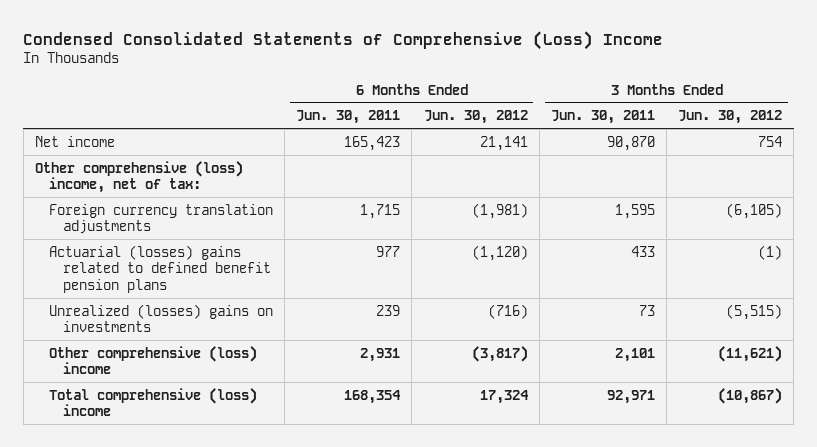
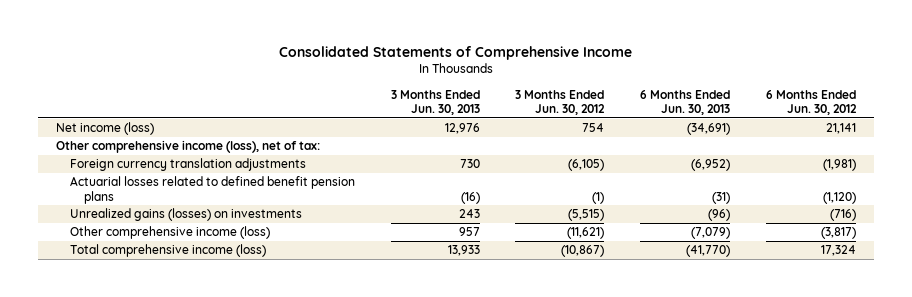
[23,30,664,50] Condensed Consolidated Statements of Comprehensive (Loss) Income -> [278,45,632,60] Consolidated Statements of Comprehensive Income
[296,110,401,125] Jun. 30, 2011 -> none
[550,110,655,125] Jun. 30, 2011 -> none
none -> [390,89,480,115] 3 Months Ended Jun. 30, 2013
none -> [640,89,731,115] 6 Months Ended Jun. 30, 2013
[34,135,115,147] Net income -> [55,122,154,136] Net income (loss)
[34,160,243,194] Other comprehensive (loss) income, net of tax: -> [55,140,320,154] Other comprehensive income (loss), net of tax:
[48,244,271,293] Actuarial (losses) gains related to defined benefit pension plans -> [69,176,355,204] Actuarial losses related to defined benefit pension plans
[48,303,273,333] Unrealized (losses) gains on investments -> [69,208,302,222] Unrealized gains (losses) on investments
[48,345,257,375] Other comprehensive (loss) income -> [69,226,270,240] Other comprehensive income (loss)
[48,387,257,417] Total comprehensive (loss) income -> [69,244,266,258] Total comprehensive income (loss)

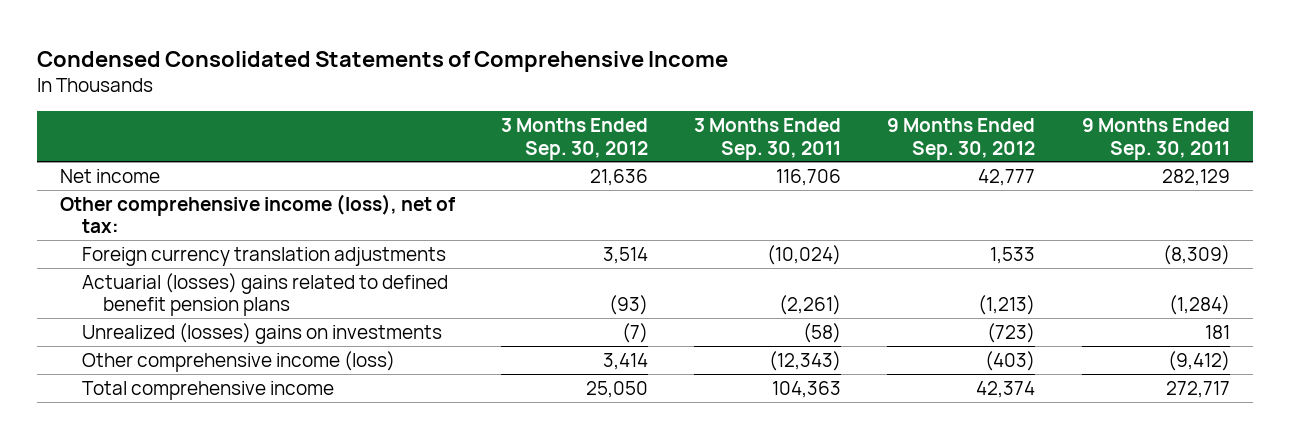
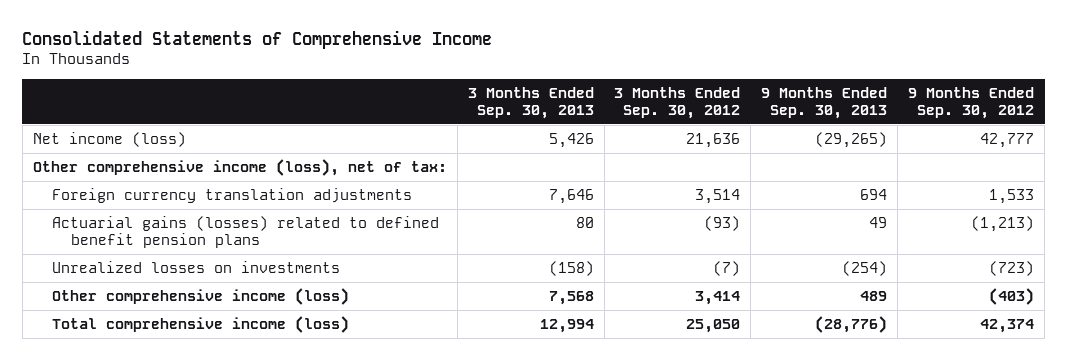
[37,50,729,72] Condensed Consolidated Statements of Comprehensive Income -> [22,29,493,49] Consolidated Statements of Comprehensive Income
[694,118,842,160] 3 Months Ended Sep. 30, 2011 -> none
[1081,118,1230,160] 9 Months Ended Sep. 30, 2011 -> none
none -> [467,86,594,119] 3 Months Ended Sep. 30, 2013
none -> [761,86,888,119] 9 Months Ended Sep. 30, 2013
[60,168,161,183] Net income -> [32,132,186,148] Net income (loss)
[81,272,448,317] Actuarial (losses) gains related to defined benefit pension plans -> [51,216,439,249] Actuarial gains (losses) related to defined benefit pension plans
[81,322,442,344] Unrealized (losses) gains on investments -> [51,261,340,274] Unrealized losses on investments
[81,380,334,400] Total comprehensive income -> [51,316,349,334] Total comprehensive income (loss)

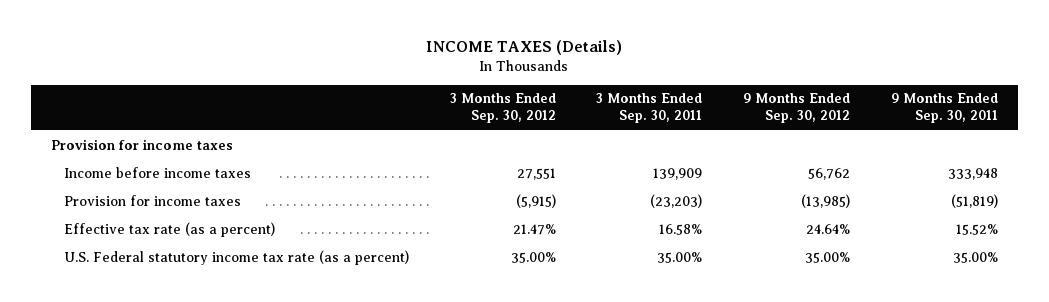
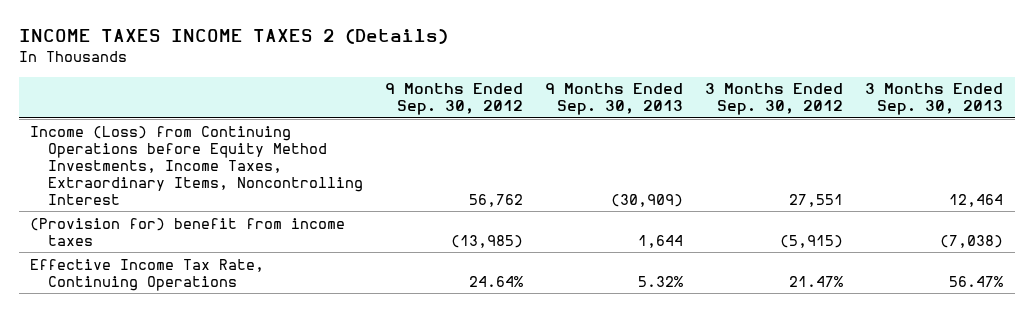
[426,40,623,56] INCOME TAXES (Details) -> [19,29,449,45] INCOME TAXES INCOME TAXES 2 (Details)
[596,93,703,124] 3 Months Ended Sep. 30, 2011 -> none
[890,93,998,124] 9 Months Ended Sep. 30, 2011 -> none
none -> [545,83,684,116] 9 Months Ended Sep. 30, 2013
none -> [865,83,1004,116] 3 Months Ended Sep. 30, 2013
[50,138,233,150] Provision for income taxes -> none
[63,249,409,265] U.S. Federal statutory income tax rate (as a percent) -> none
[63,166,251,178] Income before income taxes -> [30,125,363,205] Income (Loss) from Continuing Operations before Equity Method Investments, Income Taxes, Extraordinary Items, Noncontrolling Interest
[63,194,241,206] Provision for income taxes -> [30,217,346,246] (Provision for) benefit from income taxes
[63,221,275,237] Effective tax rate (as a percent) -> [30,258,265,291] Effective Income Tax Rate, Continuing Operations

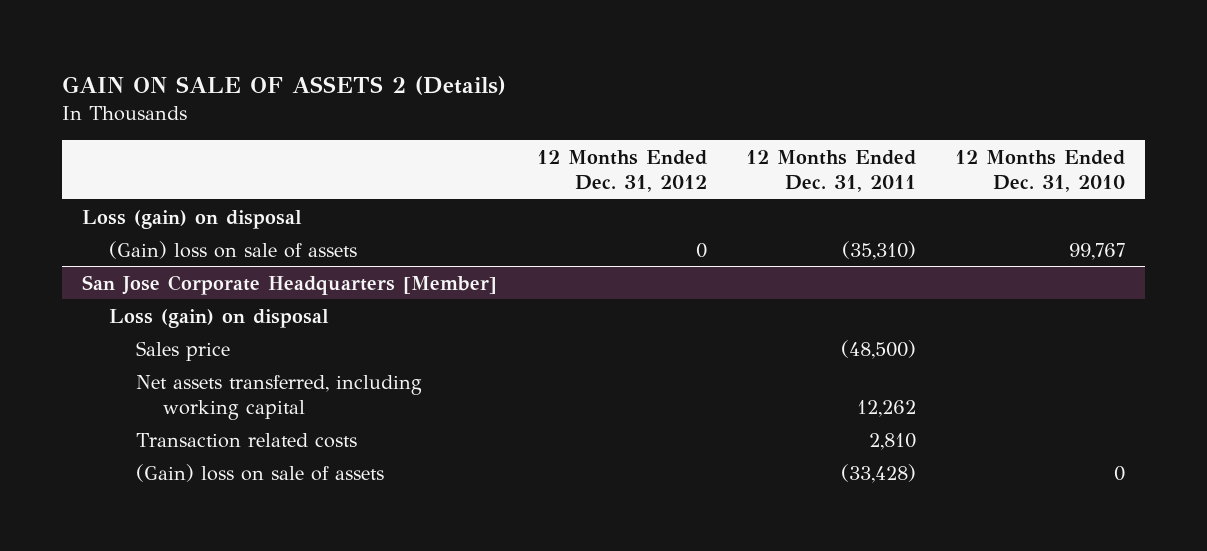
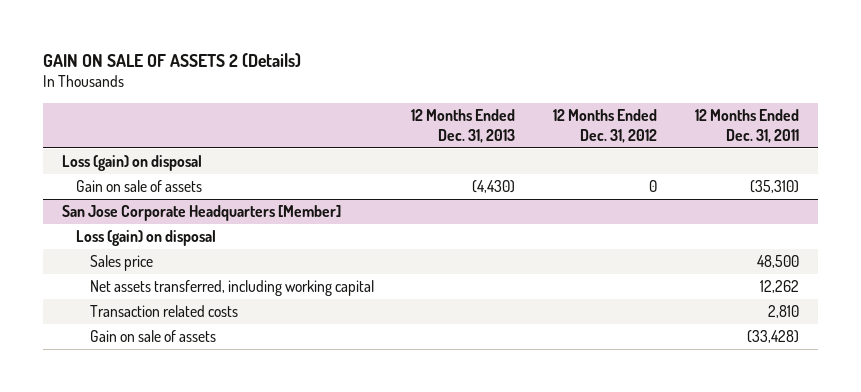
[955,149,1126,192] 12 Months Ended Dec. 31, 2010 -> none
none -> [411,108,516,143] 12 Months Ended Dec. 31, 2013
[109,240,358,259] (Gain) loss on sale of assets -> [75,180,202,193] Gain on sale of assets
[840,339,916,359] (48,500) -> [757,255,800,269] 48,500
[136,463,385,482] (Gain) loss on sale of assets -> [89,330,216,343] Gain on sale of assets

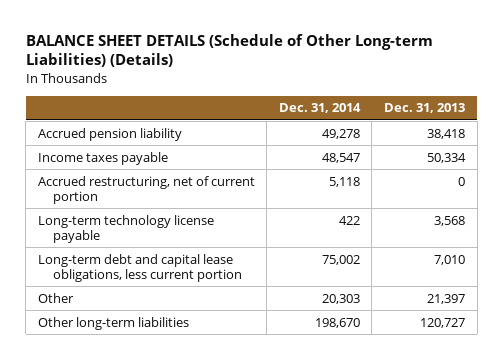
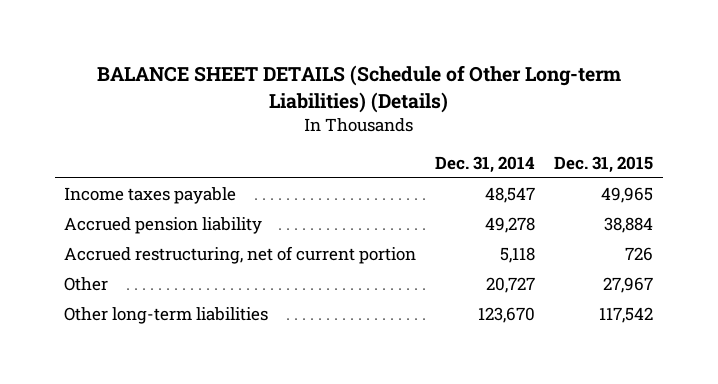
[384,103,466,114] Dec. 31, 2013 -> none
none -> [554,155,654,173] Dec. 31, 2015
[37,127,182,141] Accrued pension liability -> [64,217,263,235] Accrued pension liability
[37,214,214,243] Long-term technology license payable -> none
[37,253,242,282] Long-term debt and capital lease obligations, less current portion -> none
[321,293,360,304] 20,303 -> [486,277,536,294] 20,727
[314,317,360,328] 198,670 -> [478,307,536,324] 123,670

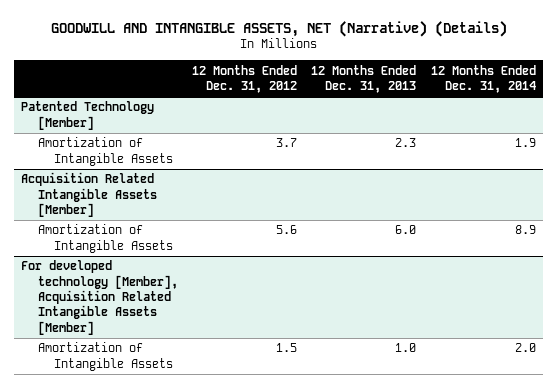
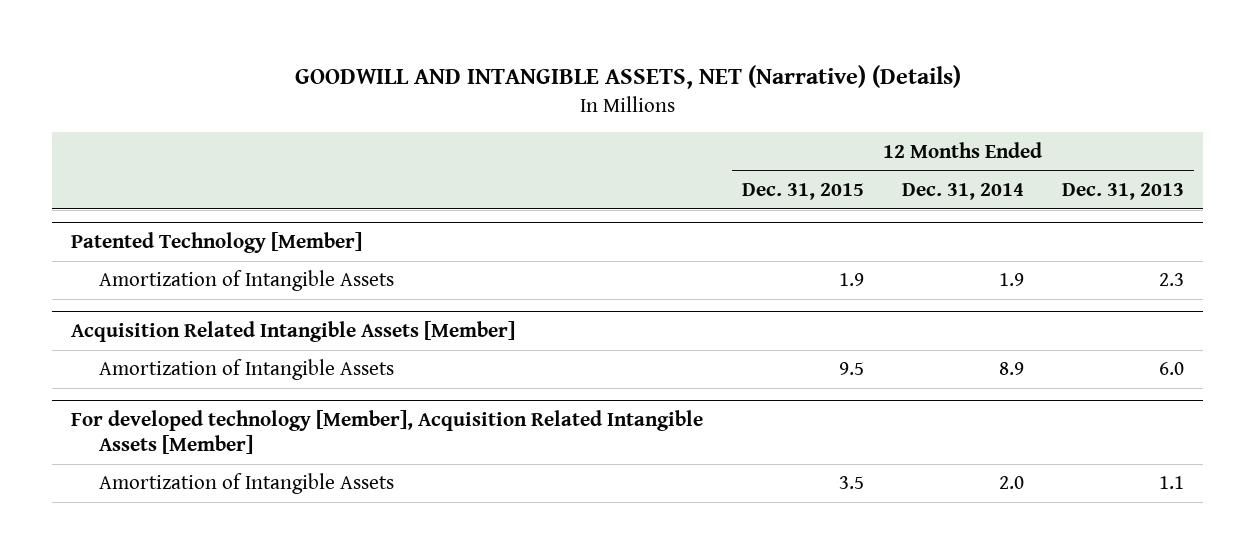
[192,64,298,93] 12 Months Ended Dec. 31, 2012 -> none
none -> [741,182,864,200] Dec. 31, 2015
[395,343,417,353] 1.0 -> [1158,476,1184,490] 1.1

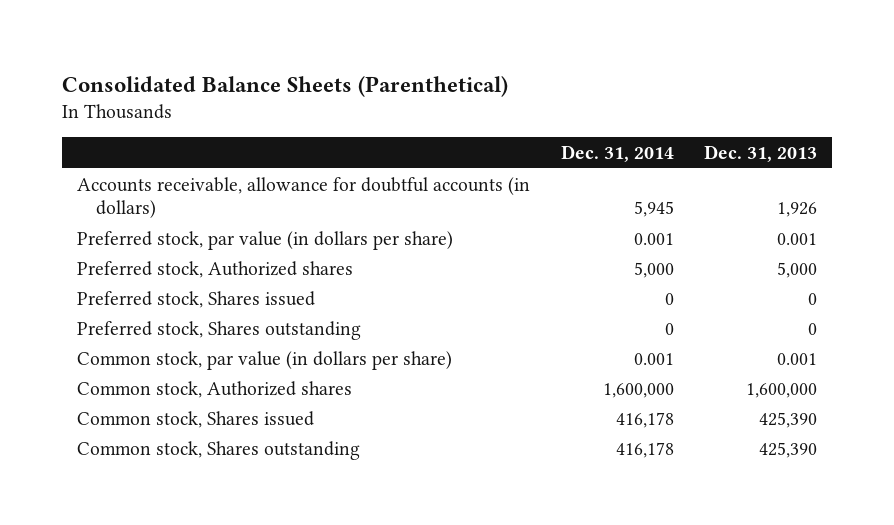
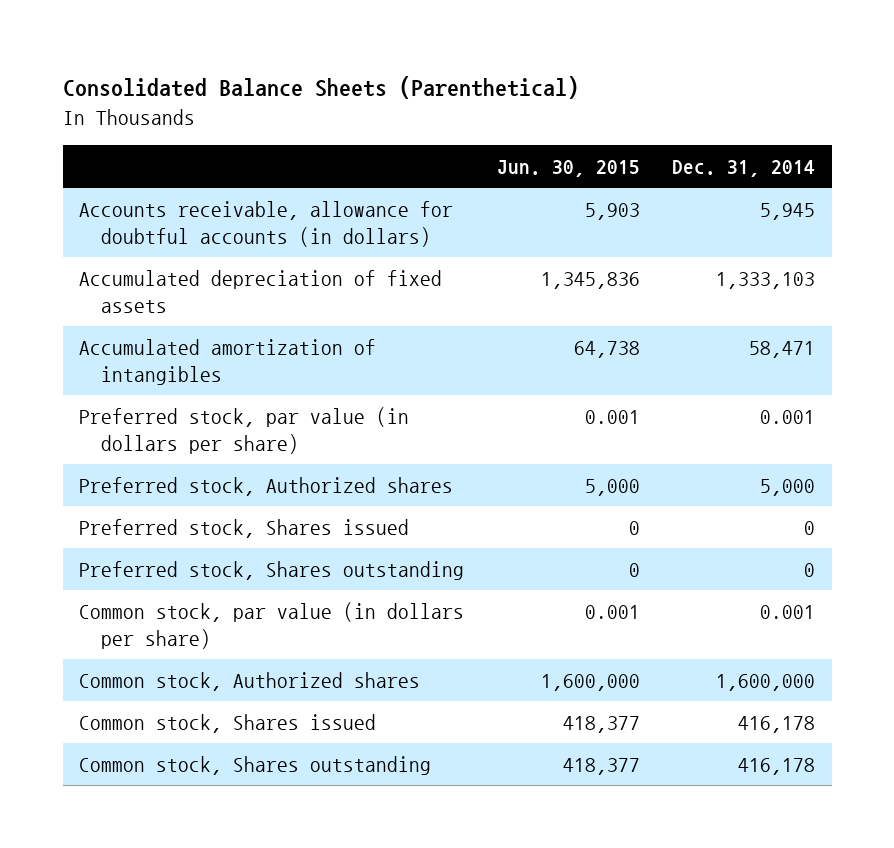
[704,144,818,162] Dec. 31, 2013 -> none
none -> [496,159,640,177] Jun. 30, 2015
none -> [79,269,443,313] Accumulated depreciation of fixed assets
none -> [79,338,377,385] Accumulated amortization of intangibles

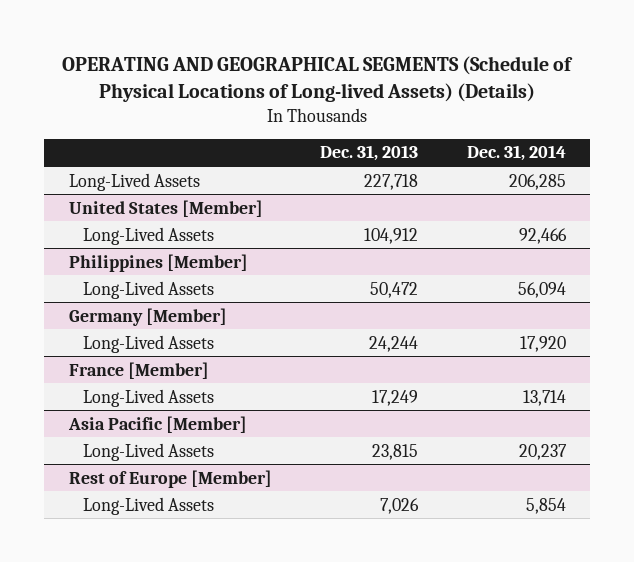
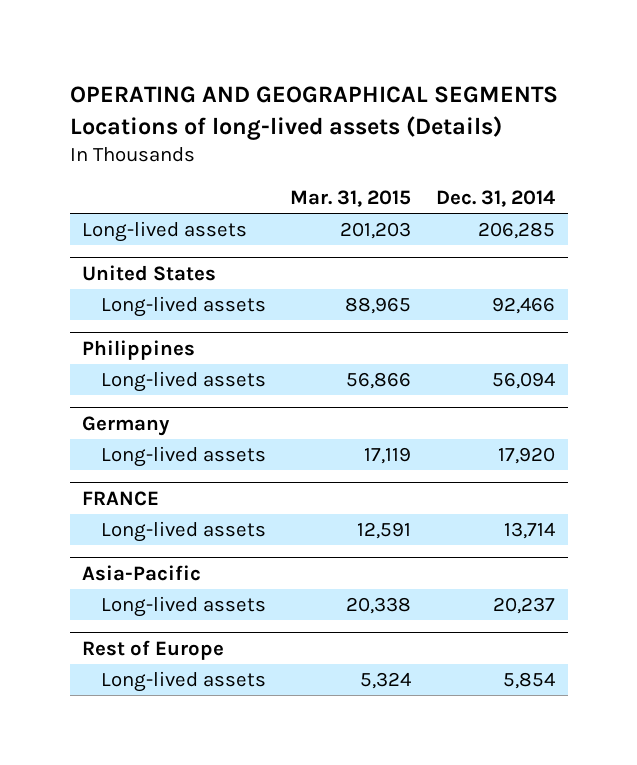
[62,56,574,103] OPERATING AND GEOGRAPHICAL SEGMENTS (Schedule of Physical Locations of Long-lived Assets) (Details) -> [69,85,558,140] OPERATING AND GEOGRAPHICAL SEGMENTS Locations of long-lived assets (Details)
[320,145,419,162] Dec. 31, 2013 -> none
none -> [290,190,412,208] Mar. 31, 2015
[68,172,200,191] Long-Lived Assets -> [82,221,248,243] Long-lived assets
[68,199,263,217] United States [Member] -> [82,264,217,281] United States
[83,226,215,245] Long-Lived Assets -> [100,296,266,318] Long-lived assets
[68,253,248,272] Philippines [Member] -> [82,339,196,360] Philippines
[83,280,215,299] Long-Lived Assets -> [100,371,266,393] Long-lived assets
[68,307,227,326] Germany [Member] -> [82,415,171,436] Germany
[83,334,215,353] Long-Lived Assets -> [100,446,266,468] Long-lived assets
[68,361,209,379] France [Member] -> [82,490,160,506] FRANCE
[83,388,215,407] Long-Lived Assets -> [100,521,266,543] Long-lived assets
[67,415,247,433] Asia Pacific [Member] -> [82,564,202,581] Asia-Pacific
[83,442,215,461] Long-Lived Assets -> [100,596,266,618] Long-lived assets
[68,469,272,488] Rest of Europe [Member] -> [82,639,225,660] Rest of Europe
[83,496,215,515] Long-Lived Assets -> [100,671,266,693] Long-lived assets

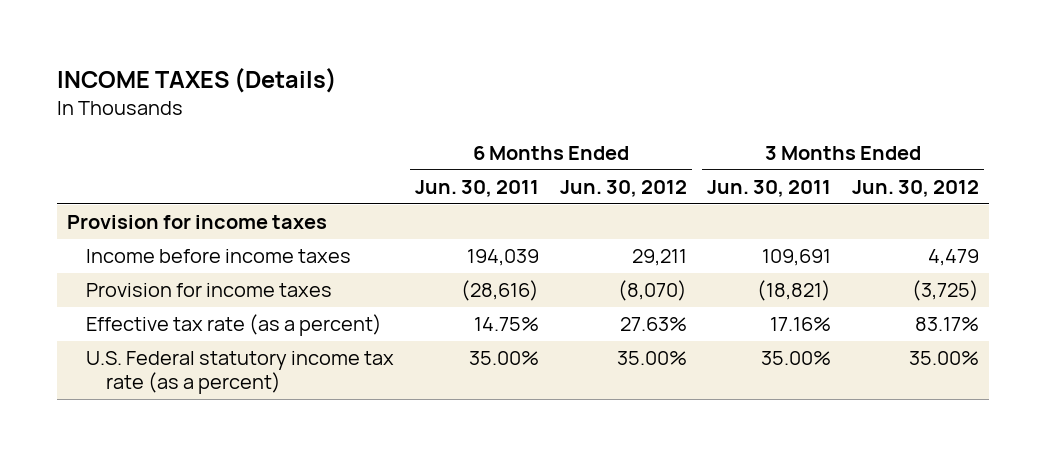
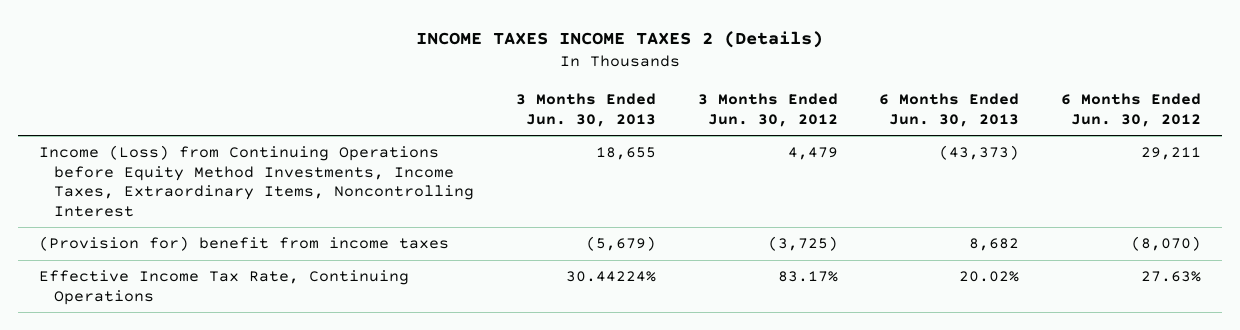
[56,68,337,94] INCOME TAXES (Details) -> [415,30,823,48] INCOME TAXES INCOME TAXES 2 (Details)
[414,179,539,197] Jun. 30, 2011 -> none
[707,179,832,197] Jun. 30, 2011 -> none
none -> [515,93,656,127] 3 Months Ended Jun. 30, 2013
none -> [879,93,1020,127] 6 Months Ended Jun. 30, 2013
[66,215,327,230] Provision for income taxes -> none
[86,351,395,395] U.S. Federal statutory income tax rate (as a percent) -> none
[86,249,352,264] Income before income taxes -> [38,145,474,218] Income (Loss) from Continuing Operations before Equity Method Investments, Income Taxes, Extraordinary Items, Noncontrolling Interest
[86,283,333,298] Provision for income taxes -> [38,236,449,252] (Provision for) benefit from income taxes
[86,314,383,337] Effective tax rate (as a percent) -> [38,270,409,305] Effective Income Tax Rate, Continuing Operations

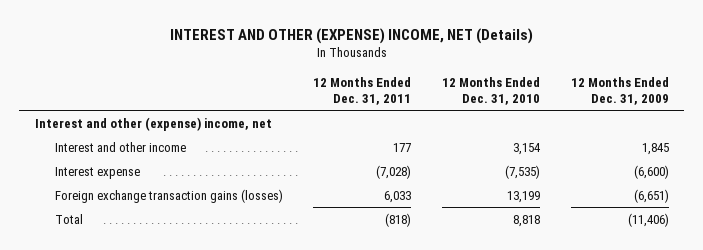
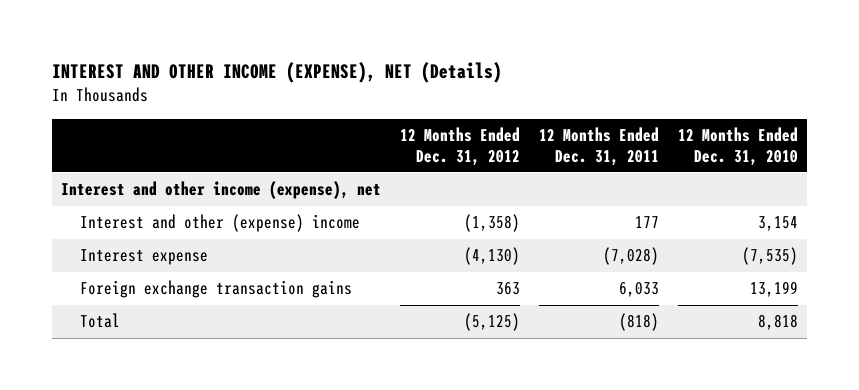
[169,27,533,44] INTEREST AND OTHER (EXPENSE) INCOME, NET (Details) -> [52,62,503,84] INTEREST AND OTHER INCOME (EXPENSE), NET (Details)
[570,77,669,105] 12 Months Ended Dec. 31, 2009 -> none
none -> [400,126,521,166] 12 Months Ended Dec. 31, 2012
[34,116,272,131] Interest and other (expense) income, net -> [61,181,382,200] Interest and other income (expense), net
[54,141,186,152] Interest and other income -> [79,214,360,233] Interest and other (expense) income
[54,188,283,203] Foreign exchange transaction gains (losses) -> [79,280,352,299] Foreign exchange transaction gains

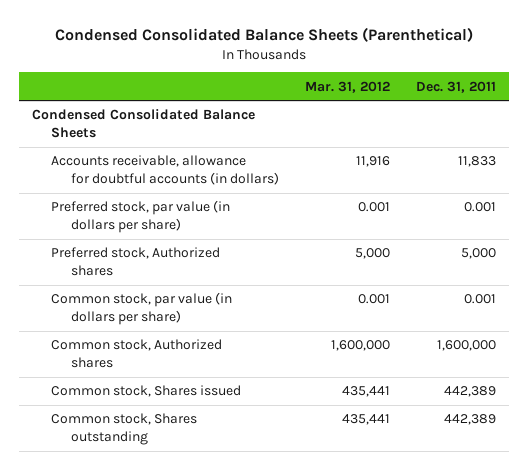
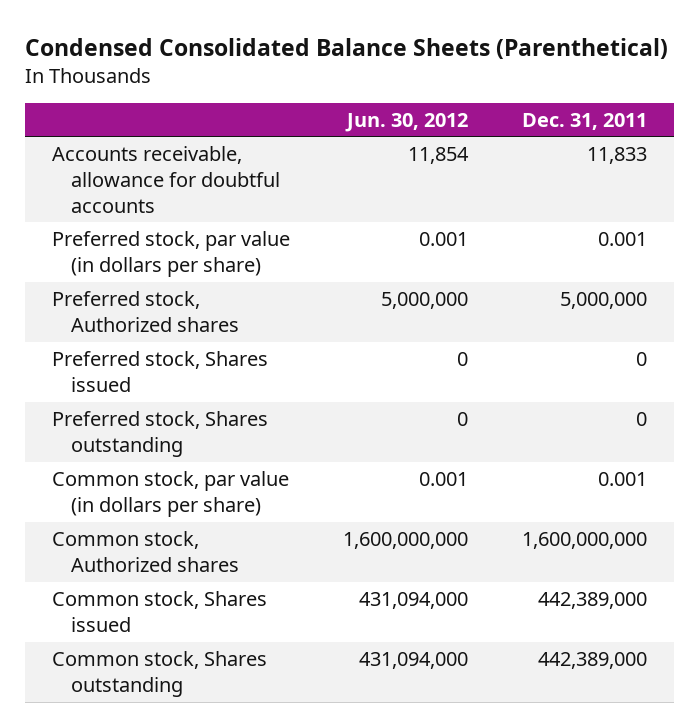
[304,80,390,93] Mar. 31, 2012 -> none
none -> [345,112,469,132] Jun. 30, 2012
[31,109,255,139] Condensed Consolidated Balance Sheets -> none
[51,155,279,186] Accounts receivable, allowance for doubtful accounts (in dollars) -> [51,146,281,213] Accounts receivable, allowance for doubtful accounts
[460,248,496,260] 5,000 -> [559,292,647,310] 5,000,000
none -> [51,351,268,392] Preferred stock, Shares issued
none -> [51,411,268,457] Preferred stock, Shares outstanding
[436,340,496,352] 1,600,000 -> [521,532,647,550] 1,600,000,000
[443,386,496,398] 442,389 -> [537,592,647,610] 442,389,000
[443,414,496,426] 442,389 -> [537,652,647,670] 442,389,000

